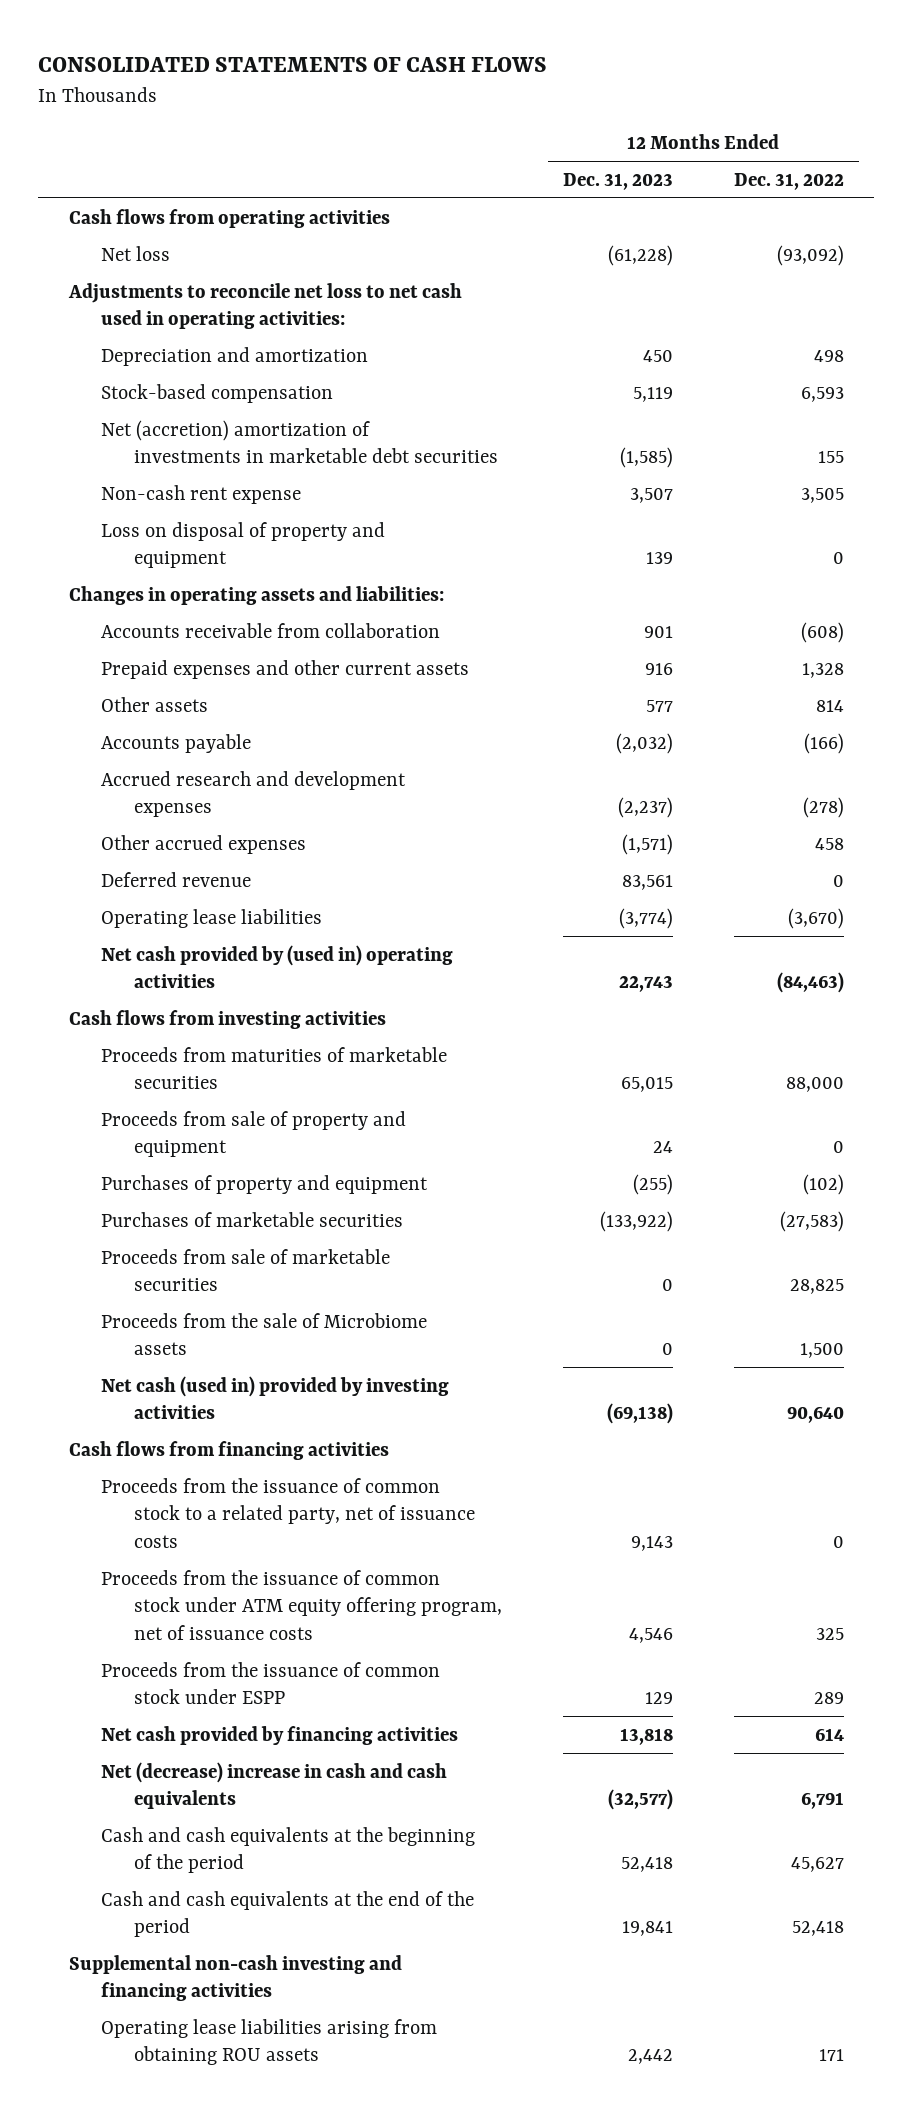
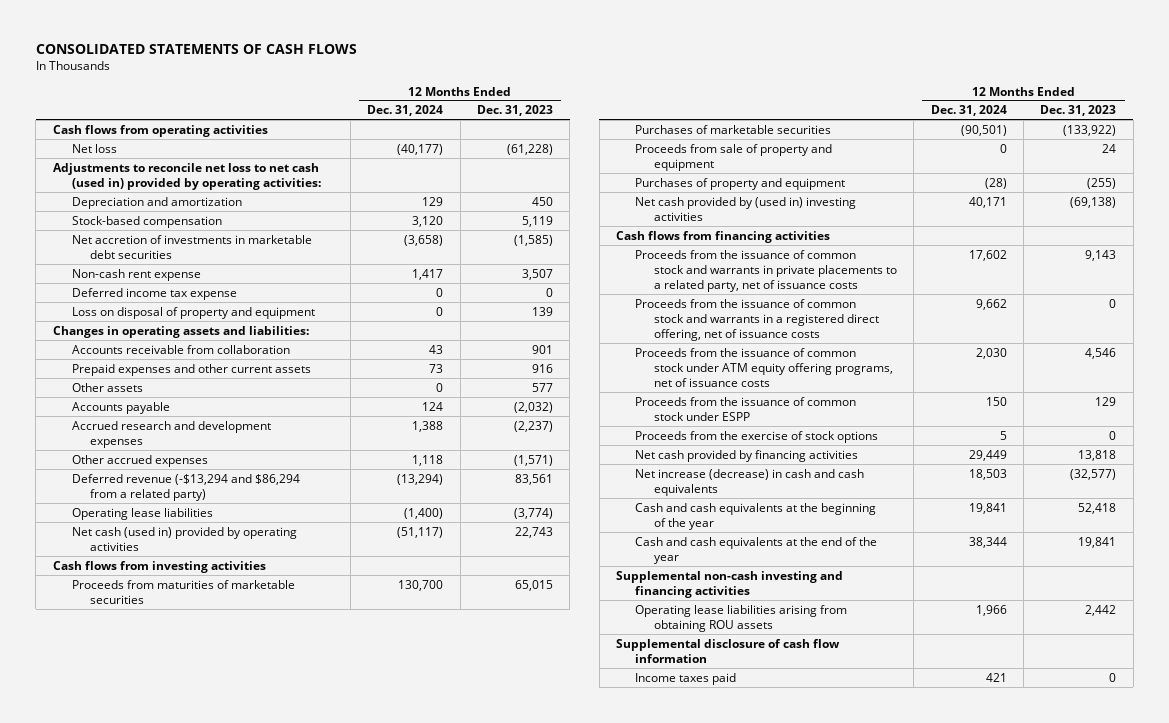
[733,172,844,190] Dec. 31, 2022 -> none
none -> [367,105,444,117] Dec. 31, 2024
[67,282,462,330] Adjustments to reconcile net loss to net cash used in operating activities: -> [52,162,321,190] Adjustments to reconcile net loss to net cash (used in) provided by operating activities:
[101,419,499,464] Net (accretion) amortization of investments in marketable debt securities -> [71,234,312,259] Net accretion of investments in marketable debt securities
none -> [71,287,237,300] Deferred income tax expense
[101,871,252,887] Deferred revenue -> [71,473,300,501] Deferred revenue (-$13,294 and $86,294 from a related party)
[101,944,454,989] Net cash provided by (used in) operating activities -> [71,526,297,551] Net cash (used in) provided by operating activities
[101,1211,404,1227] Purchases of marketable securities -> [635,124,832,134] Purchases of marketable securities
[101,1248,391,1292] Proceeds from sale of marketable securities -> none
[101,1312,428,1356] Proceeds from the sale of Microbiome assets -> none
[101,1375,450,1420] Net cash (used in) provided by investing activities -> [635,196,857,221] Net cash provided by (used in) investing activities
[101,1477,476,1548] Proceeds from the issuance of common stock to a related party, net of issuance costs -> [635,249,898,292] Proceeds from the issuance of common stock and warrants in private placements to a related party, net of issuance costs
none -> [635,298,880,341] Proceeds from the issuance of common stock and warrants in a registered direct offering, net of issuance costs
[101,1569,503,1640] Proceeds from the issuance of common stock under ATM equity offering program, net of issuance costs -> [635,347,894,387] Proceeds from the issuance of common stock under ATM equity offering programs, net of issuance costs
none -> [635,430,879,443] Proceeds from the exercise of stock options
[101,1761,448,1810] Net (decrease) increase in cash and cash equivalents -> [635,468,865,496] Net increase (decrease) in cash and cash equivalents
[101,1826,476,1874] Cash and cash equivalents at the beginning of the period -> [635,502,877,530] Cash and cash equivalents at the beginning of the year
[101,1890,475,1938] Cash and cash equivalents at the end of the period -> [635,536,878,564] Cash and cash equivalents at the end of the year
none -> [616,638,841,663] Supplemental disclosure of cash flow information
none -> [635,672,737,685] Income taxes paid

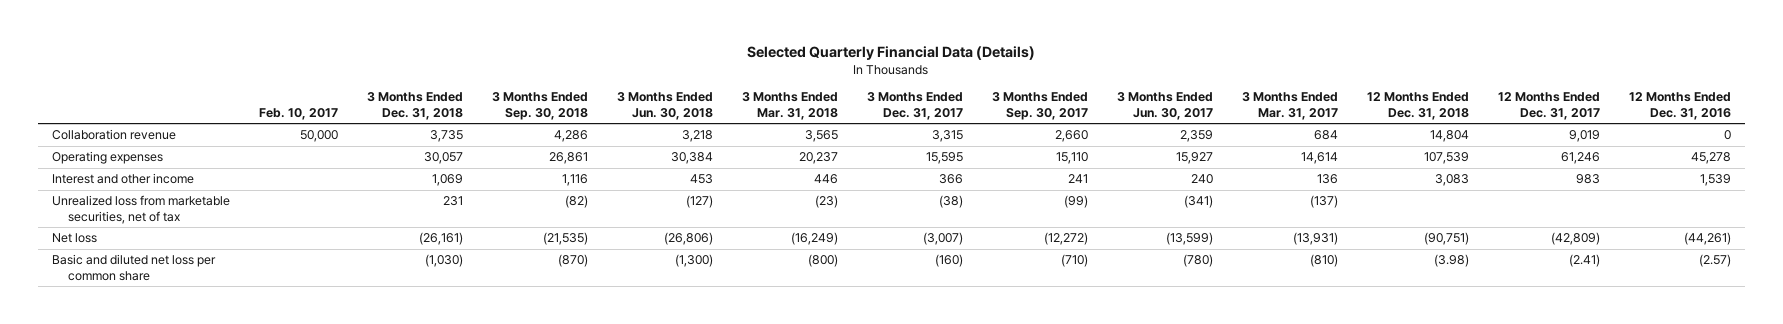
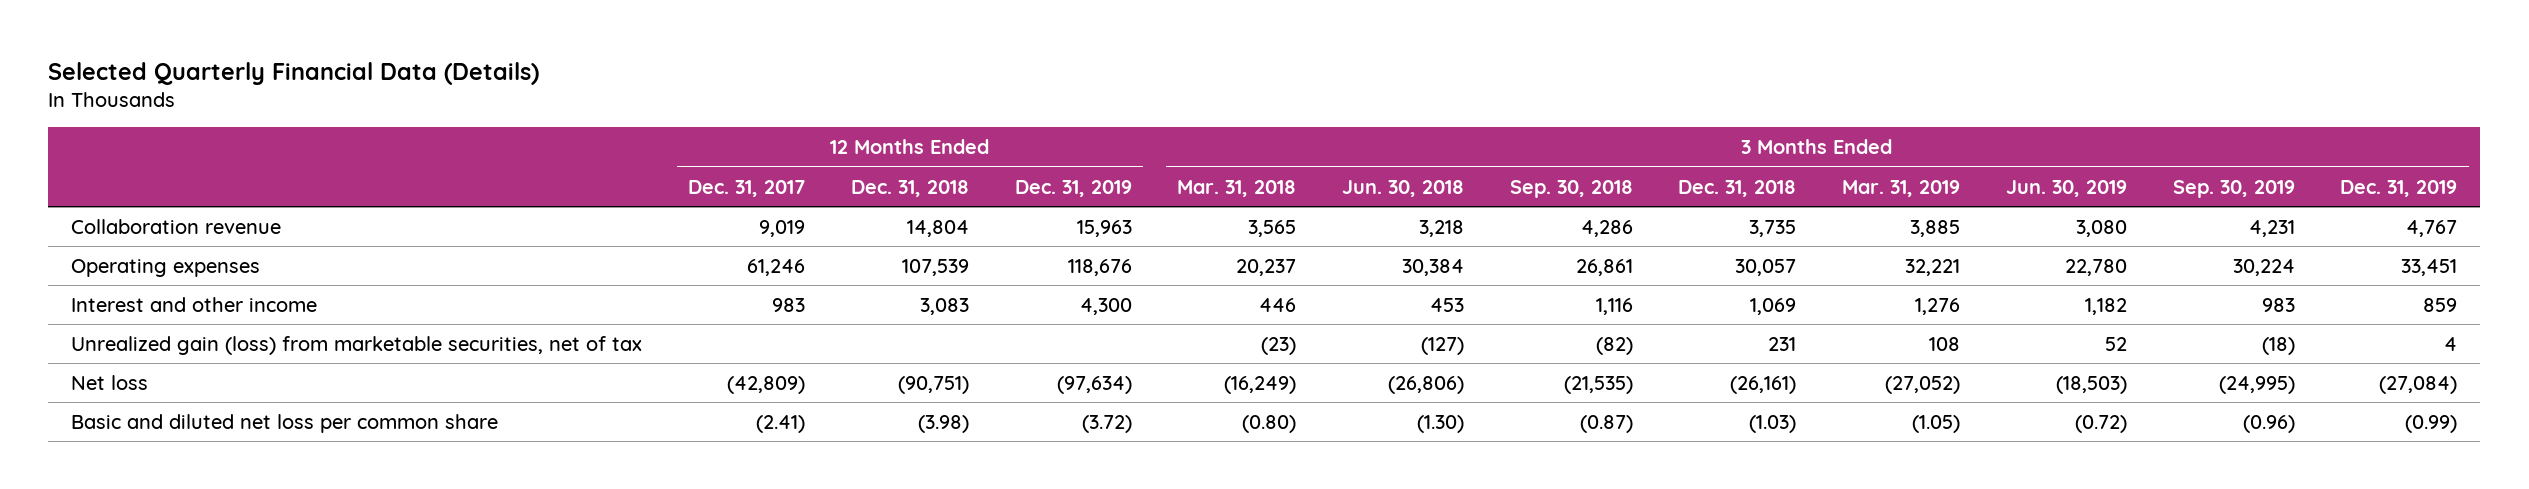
[259,107,339,120] Feb. 10, 2017 -> none
[866,92,963,120] 3 Months Ended Dec. 31, 2017 -> none
[991,92,1088,120] 3 Months Ended Sep. 30, 2017 -> none
[1116,92,1213,120] 3 Months Ended Jun. 30, 2017 -> none
[1241,92,1338,120] 3 Months Ended Mar. 31, 2017 -> none
[1628,92,1731,120] 12 Months Ended Dec. 31, 2016 -> none
none -> [1014,179,1132,197] Dec. 31, 2019
none -> [1842,179,1961,197] Mar. 31, 2019
none -> [2005,179,2127,197] Jun. 30, 2019
none -> [2172,179,2295,198] Sep. 30, 2019
none -> [2340,179,2458,197] Dec. 31, 2019
[52,195,231,224] Unrealized loss from marketable securities, net of tax -> [71,335,643,355] Unrealized gain (loss) from marketable securities, net of tax
[425,254,464,268] (1,030) -> [1749,414,1797,433] (1.03)
[558,254,589,268] (870) -> [1579,414,1633,433] (0.87)
[674,254,713,268] (1,300) -> [1417,414,1465,433] (1.30)
[807,254,838,268] (800) -> [1242,414,1297,433] (0.80)

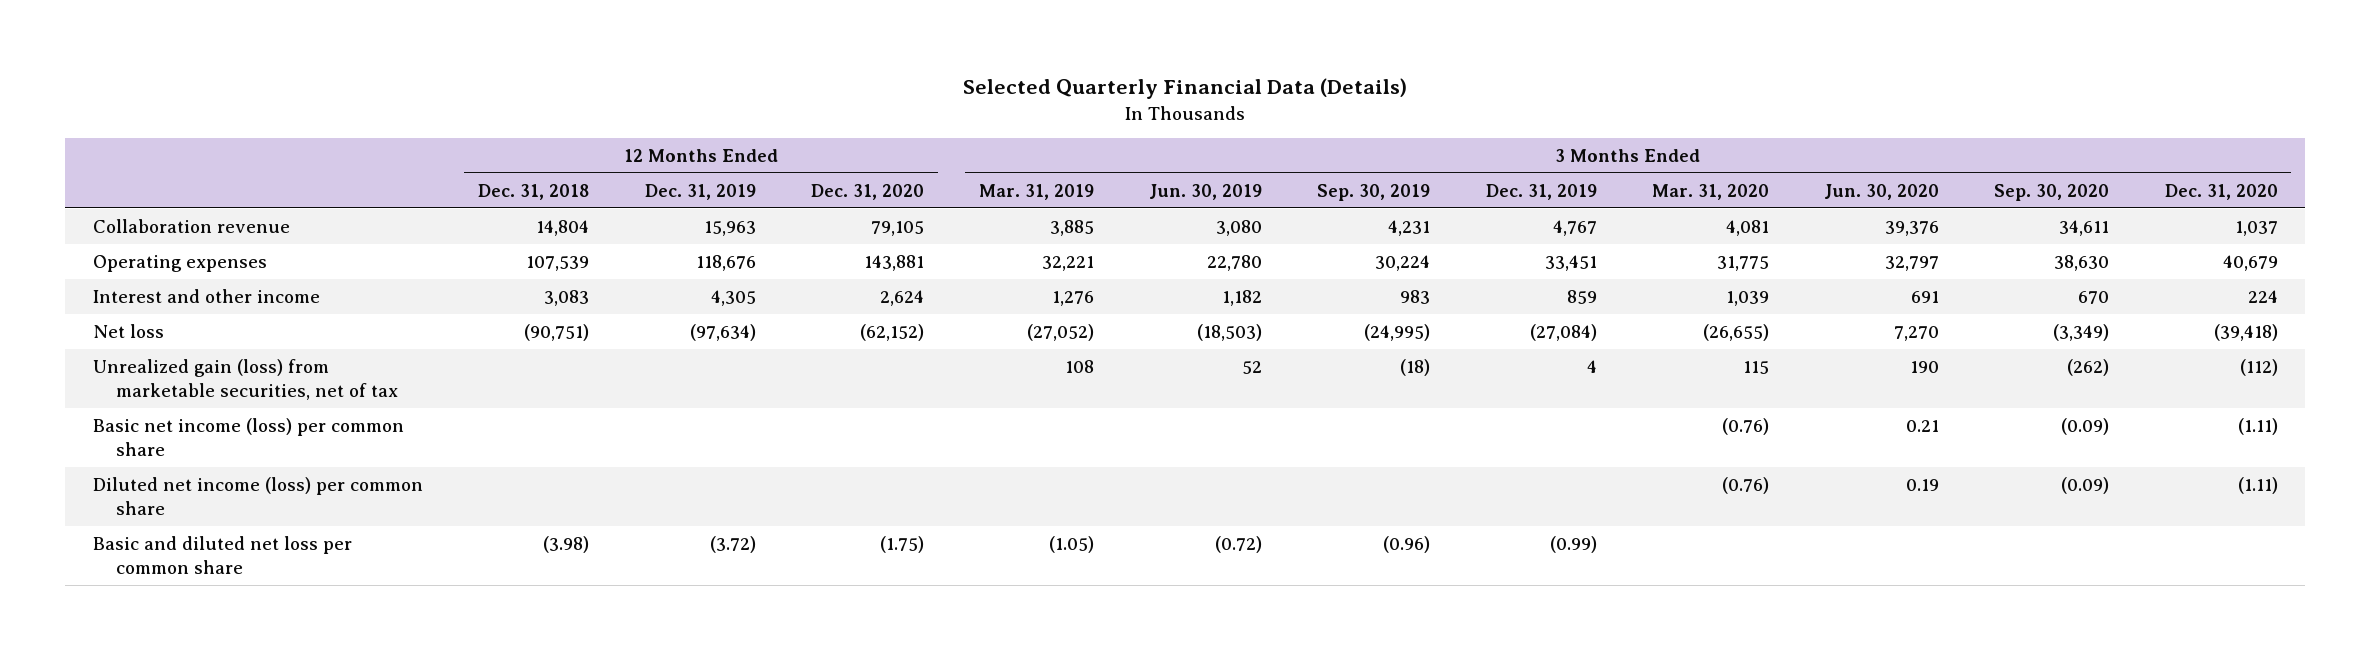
[688,179,806,197] Dec. 31, 2017 -> none
[1177,179,1297,197] Mar. 31, 2018 -> none
[1342,179,1465,197] Jun. 30, 2018 -> none
[1509,179,1633,198] Sep. 30, 2018 -> none
[1678,179,1797,197] Dec. 31, 2018 -> none
none -> [810,183,924,200] Dec. 31, 2020
none -> [1651,183,1769,200] Mar. 31, 2020
none -> [1824,183,1940,200] Jun. 30, 2020
none -> [1994,183,2110,201] Sep. 30, 2020
none -> [2164,183,2278,200] Dec. 31, 2020
[1079,297,1132,315] 4,300 -> [710,289,756,306] 4,305
[71,335,643,355] Unrealized gain (loss) from marketable securities, net of tax -> [93,358,399,400] Unrealized gain (loss) from marketable securities, net of tax
none -> [93,417,405,456] Basic net income (loss) per common share
none -> [93,476,424,515] Diluted net income (loss) per common share

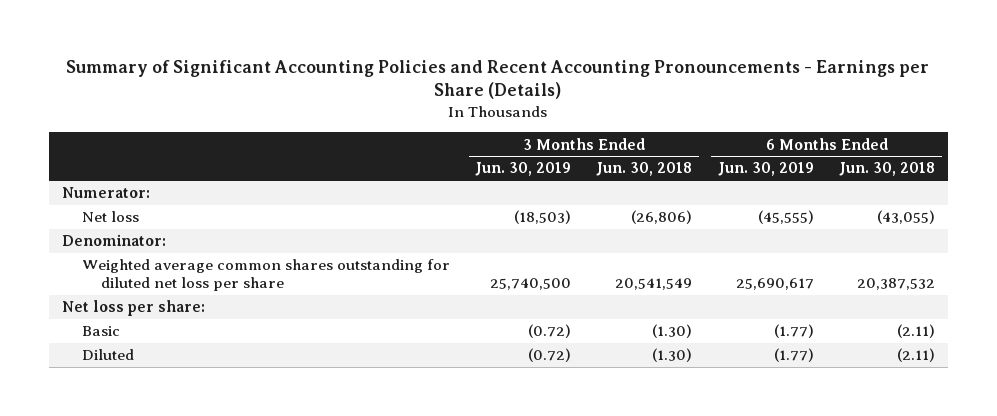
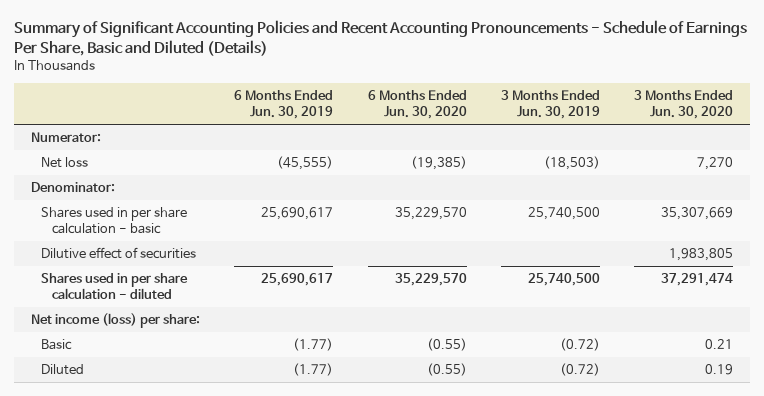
[66,59,930,100] Summary of Significant Accounting Policies and Recent Accounting Pronouncements - Earnings per Share (Details) -> [13,20,747,57] Summary of Significant Accounting Policies and Recent Accounting Pronouncements - Schedule of Earnings Per Share, Basic and Diluted (Details)
[596,162,693,177] Jun. 30, 2018 -> none
[839,162,936,177] Jun. 30, 2018 -> none
none -> [367,90,467,120] 6 Months Ended Jun. 30, 2020
none -> [634,90,734,120] 3 Months Ended Jun. 30, 2020
none -> [41,207,188,235] Shares used in per share calculation - basic
none -> [41,247,197,260] Dilutive effect of securities
[81,259,450,291] Weighted average common shares outstanding for diluted net loss per share -> [41,273,189,300] Shares used in per share calculation - diluted
[61,300,205,317] Net loss per share: -> [30,313,200,329] Net income (loss) per share:

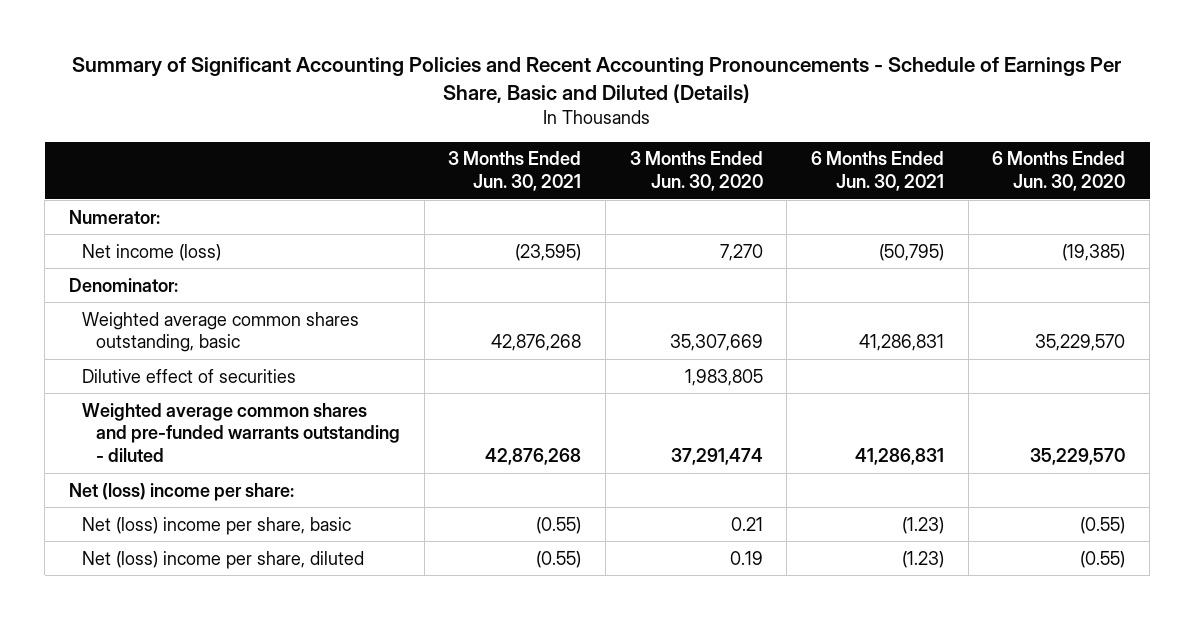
[234,90,334,120] 6 Months Ended Jun. 30, 2019 -> none
[500,90,600,120] 3 Months Ended Jun. 30, 2019 -> none
none -> [448,151,582,192] 3 Months Ended Jun. 30, 2021
none -> [810,151,944,192] 6 Months Ended Jun. 30, 2021
[41,157,89,169] Net loss -> [82,243,222,261] Net income (loss)
[41,207,188,235] Shares used in per share calculation - basic -> [82,311,360,353] Weighted average common shares outstanding, basic
[41,273,189,300] Shares used in per share calculation - diluted -> [82,402,400,463] Weighted average common shares and pre-funded warrants outstanding - diluted
[30,313,200,329] Net income (loss) per share: -> [69,482,295,501] Net (loss) income per share:
[41,339,73,351] Basic -> [82,516,352,535] Net (loss) income per share, basic
[41,364,85,376] Diluted -> [82,550,365,569] Net (loss) income per share, diluted

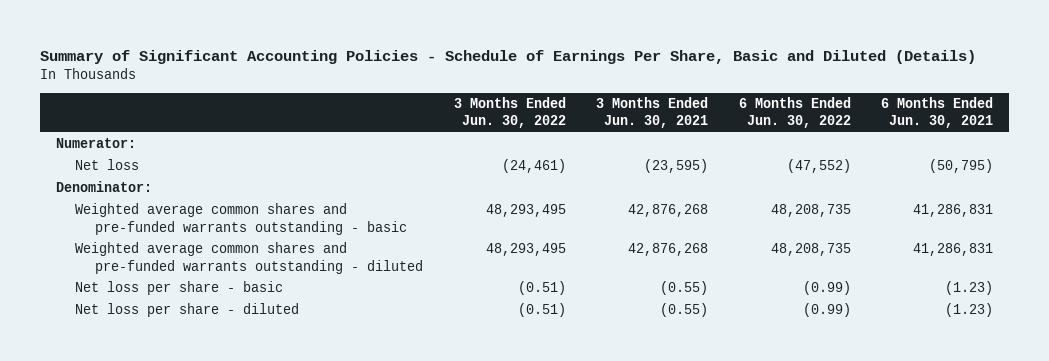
[72,57,1122,104] Summary of Significant Accounting Policies and Recent Accounting Pronouncements - Schedule of Earnings Per Share, Basic and Diluted (Details) -> [40,50,977,65] Summary of Significant Accounting Policies - Schedule of Earnings Per Share, Basic and Diluted (Details)
[629,151,763,192] 3 Months Ended Jun. 30, 2020 -> none
[992,151,1126,192] 6 Months Ended Jun. 30, 2020 -> none
none -> [453,97,566,129] 3 Months Ended Jun. 30, 2022
none -> [738,97,851,129] 6 Months Ended Jun. 30, 2022
[82,243,222,261] Net income (loss) -> [75,159,140,171] Net loss
[82,368,297,383] Dilutive effect of securities -> none
[82,311,360,353] Weighted average common shares outstanding, basic -> [75,203,408,235] Weighted average common shares and pre-funded warrants outstanding - basic
[69,482,295,501] Net (loss) income per share: -> none
[82,516,352,535] Net (loss) income per share, basic -> [75,281,284,296] Net loss per share - basic
[82,550,365,569] Net (loss) income per share, diluted -> [75,303,300,318] Net loss per share - diluted

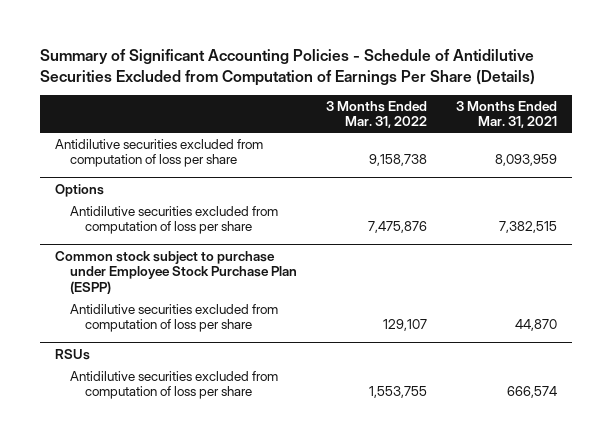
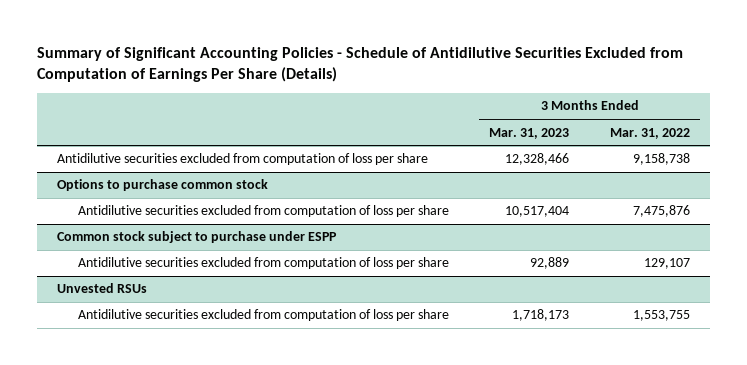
[456,100,558,129] 3 Months Ended Mar. 31, 2021 -> none
none -> [489,127,570,139] Mar. 31, 2023
[54,183,104,197] Options -> [57,179,269,192] Options to purchase common stock
[54,250,297,294] Common stock subject to purchase under Employee Stock Purchase Plan (ESPP) -> [57,231,338,244] Common stock subject to purchase under ESPP
[54,348,90,360] RSUs -> [57,283,148,294] Unvested RSUs

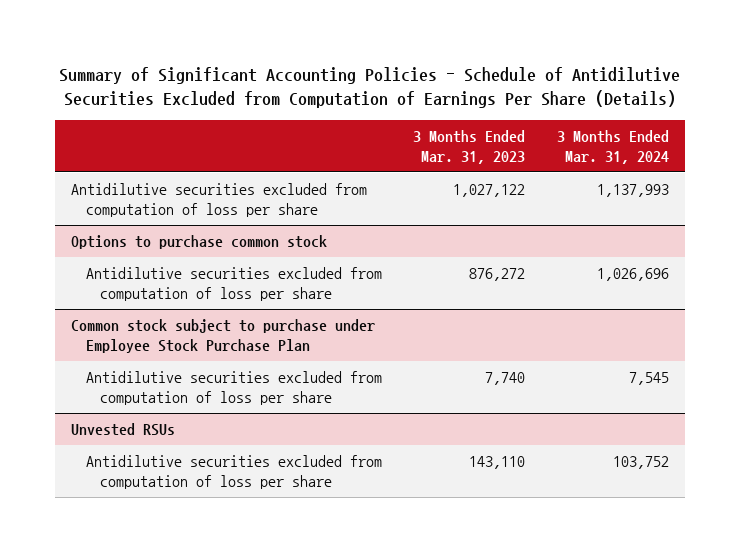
[609,127,690,139] Mar. 31, 2022 -> none
none -> [556,130,669,165] 3 Months Ended Mar. 31, 2024
[505,153,570,166] 12,328,466 -> [453,184,526,198] 1,027,122
[505,206,570,218] 10,517,404 -> [469,268,526,282] 876,272
[57,231,338,244] Common stock subject to purchase under ESPP -> [70,319,375,353] Common stock subject to purchase under Employee Stock Purchase Plan
[530,257,570,270] 92,889 -> [485,372,526,386] 7,740
[512,309,570,322] 1,718,173 -> [469,456,526,470] 143,110

